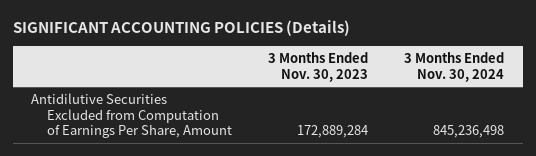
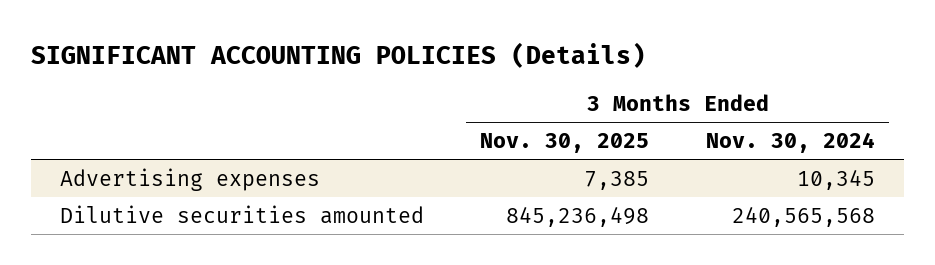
[267,52,368,82] 3 Months Ended Nov. 30, 2023 -> none
none -> [480,133,650,154] Nov. 30, 2025
[31,93,232,139] Antidilutive Securities Excluded from Computation of Earnings Per Share, Amount -> none
none -> [59,167,320,191] Advertising expenses
none -> [59,204,424,224] Dilutive securities amounted

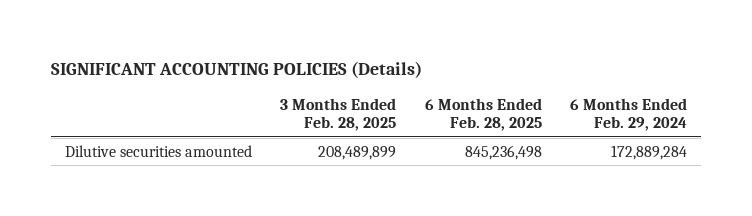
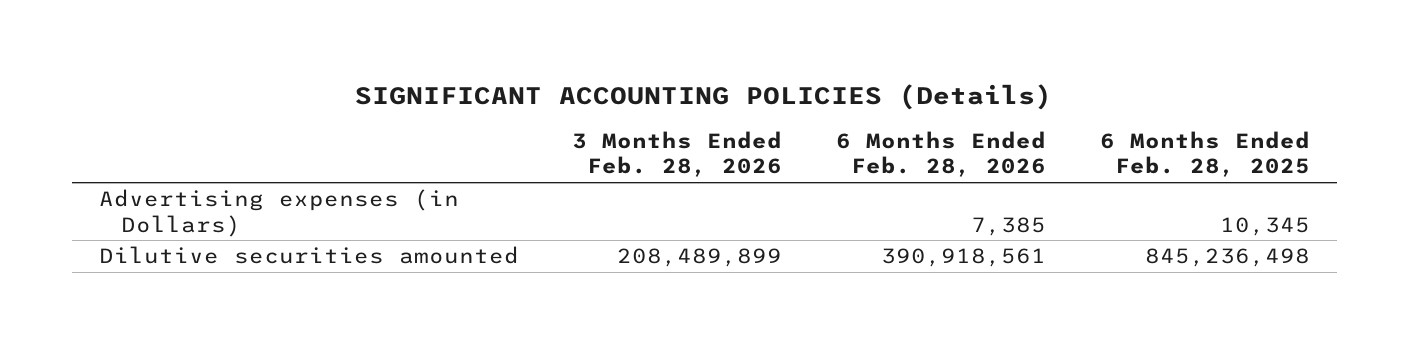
[280,97,397,132] 3 Months Ended Feb. 28, 2025 -> none
[570,97,688,132] 6 Months Ended Feb. 29, 2024 -> none
none -> [572,131,783,178] 3 Months Ended Feb. 28, 2026
none -> [836,131,1047,178] 6 Months Ended Feb. 28, 2026
none -> [98,189,459,237] Advertising expenses (in Dollars)

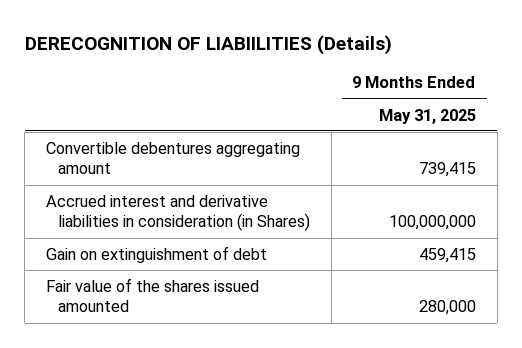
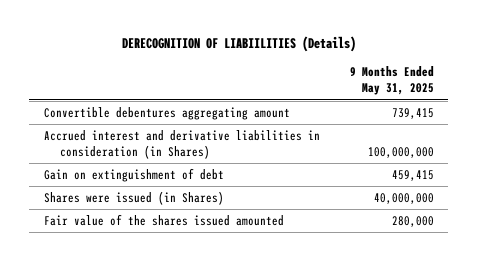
none -> [43,190,224,205] Shares were issued (in Shares)

